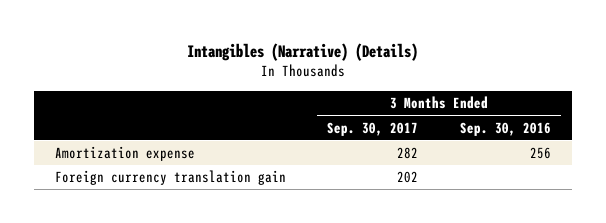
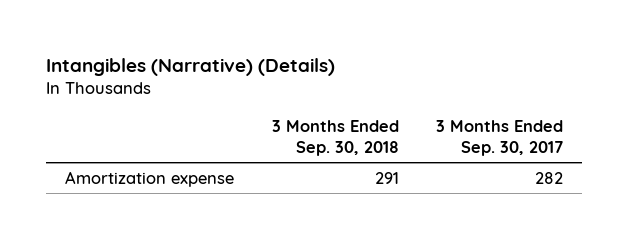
[459,121,551,136] Sep. 30, 2016 -> none
none -> [271,119,399,157] 3 Months Ended Sep. 30, 2018
[54,170,286,186] Foreign currency translation gain -> none

